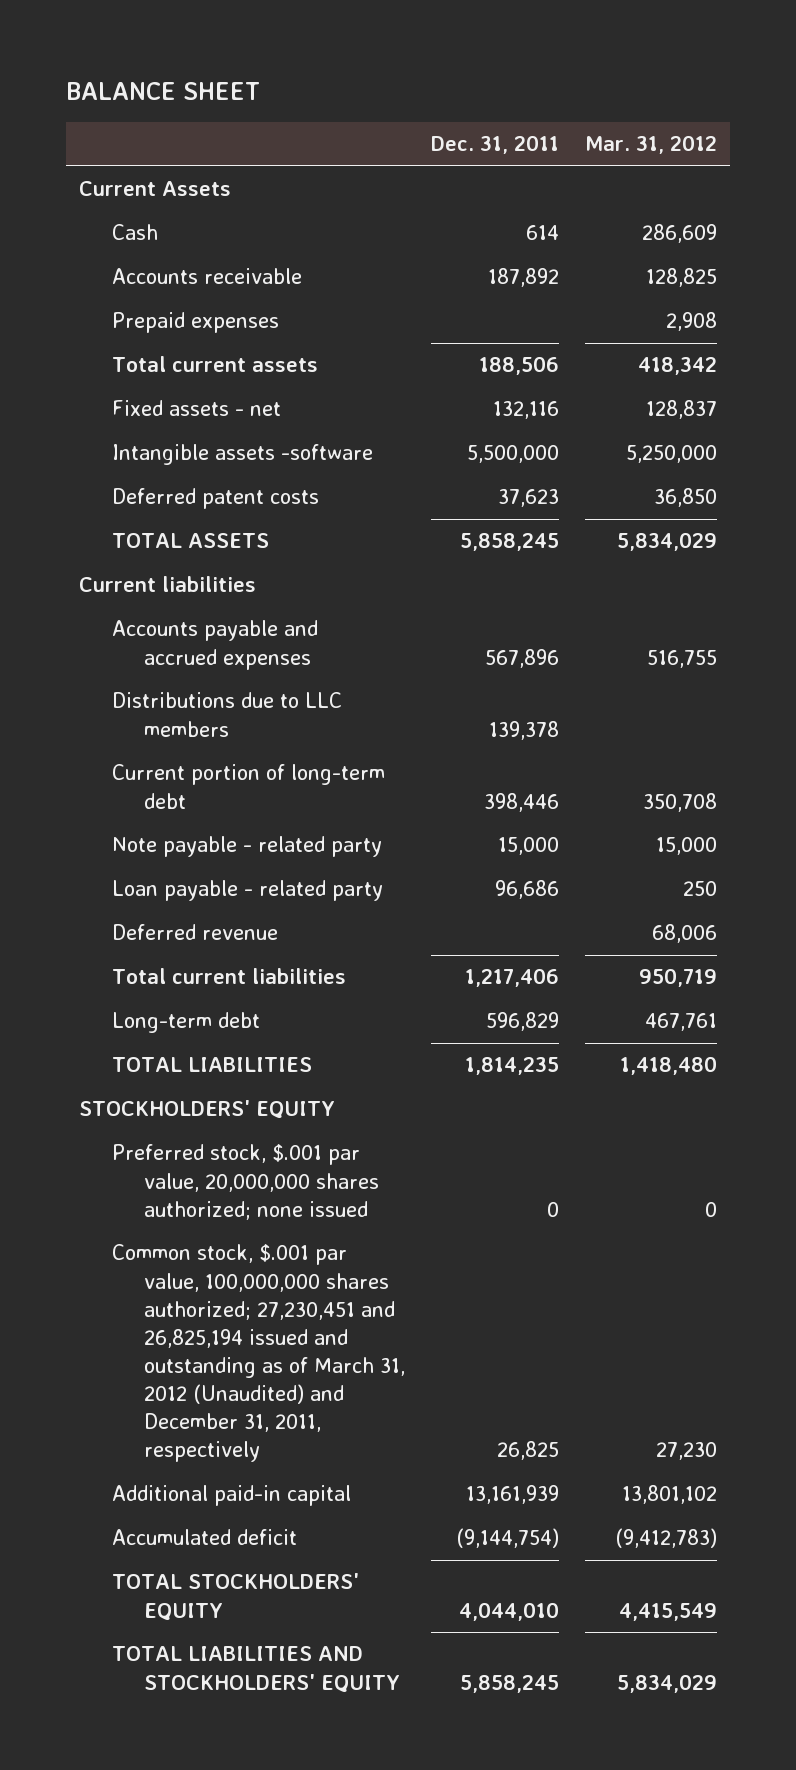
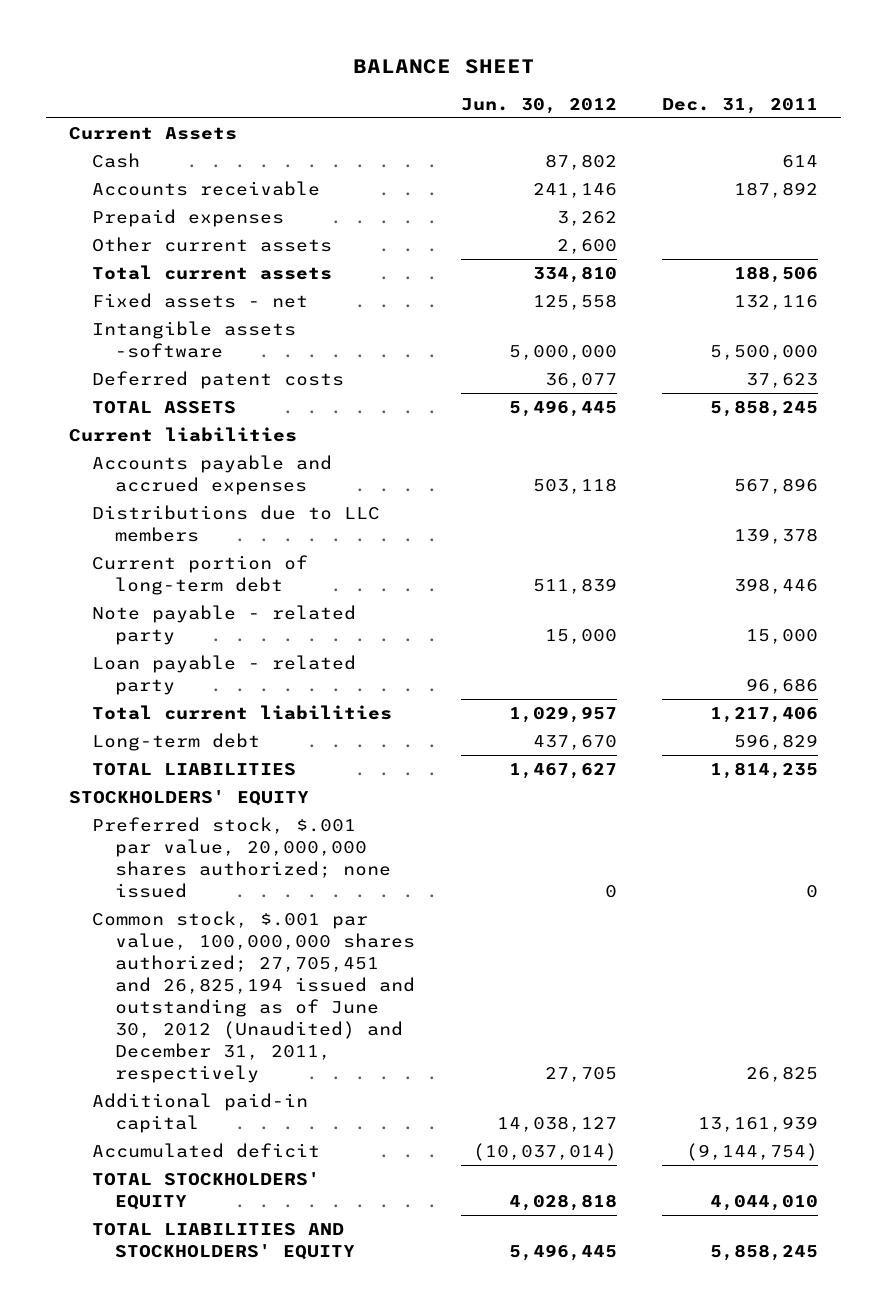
[584,135,717,155] Mar. 31, 2012 -> none
none -> [460,97,617,114] Jun. 30, 2012
none -> [92,236,333,252] Other current assets
[111,924,278,941] Deferred revenue -> none
[111,1244,406,1463] Common stock, $.001 par value, 100,000,000 shares authorized; 27,230,451 and 26,825,194 issued and outstanding as of March 31, 2012 (Unaudited) and December 31, 2011, respectively -> [92,910,416,1083] Common stock, $.001 par value, 100,000,000 shares authorized; 27,705,451 and 26,825,194 issued and outstanding as of June 30, 2012 (Unaudited) and December 31, 2011, respectively

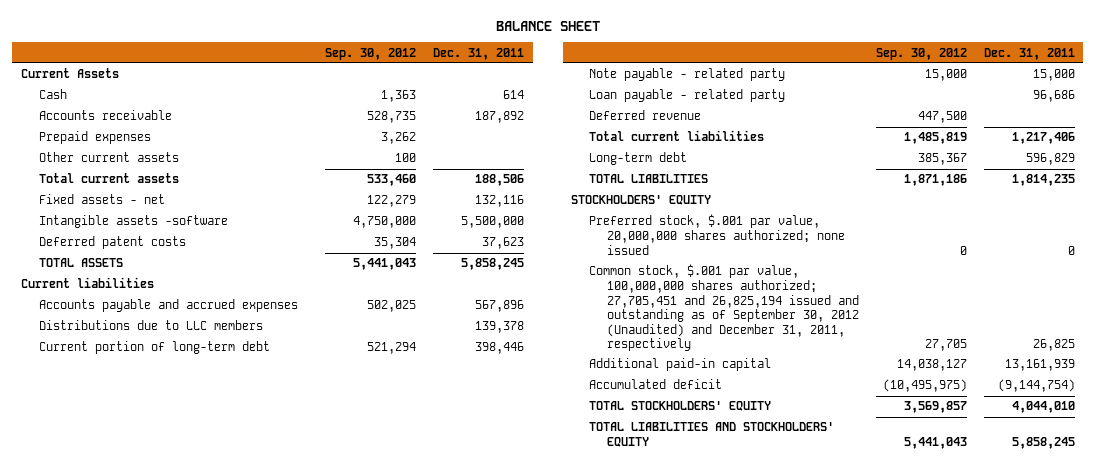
[460,97,617,114] Jun. 30, 2012 -> none
none -> [325,47,417,60] Sep. 30, 2012
none -> [588,110,701,121] Deferred revenue
[92,910,416,1083] Common stock, $.001 par value, 100,000,000 shares authorized; 27,705,451 and 26,825,194 issued and outstanding as of June 30, 2012 (Unaudited) and December 31, 2011, respectively -> [588,264,859,352] Common stock, $.001 par value, 100,000,000 shares authorized; 27,705,451 and 26,825,194 issued and outstanding as of September 30, 2012 (Unaudited) and December 31, 2011, respectively

